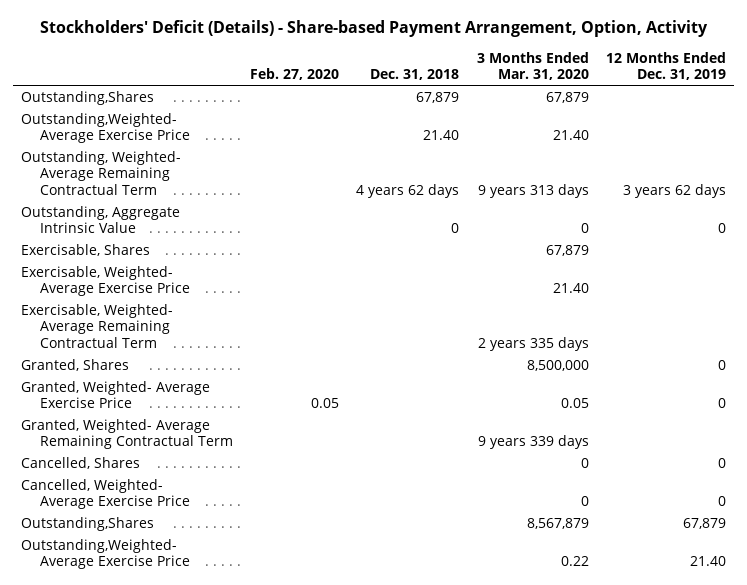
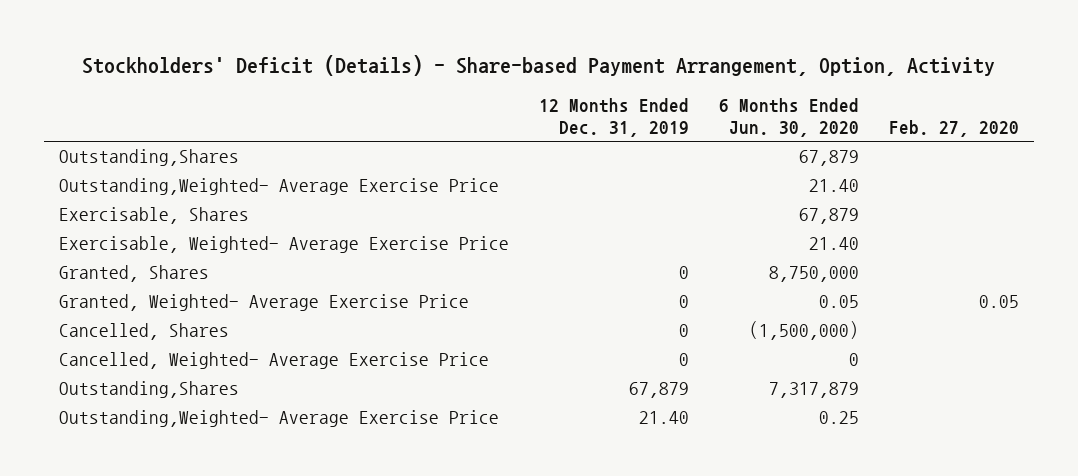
[370,68,460,80] Dec. 31, 2018 -> none
[476,51,589,80] 3 Months Ended Mar. 31, 2020 -> none
none -> [719,98,860,137] 6 Months Ended Jun. 30, 2020
[21,150,182,195] Outstanding, Weighted- Average Remaining Contractual Term -> none
[21,205,181,234] Outstanding, Aggregate Intrinsic Value -> none
[21,303,174,348] Exercisable, Weighted- Average Remaining Contractual Term -> none
[21,418,233,450] Granted, Weighted- Average Remaining Contractual Term -> none

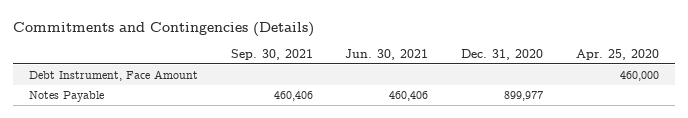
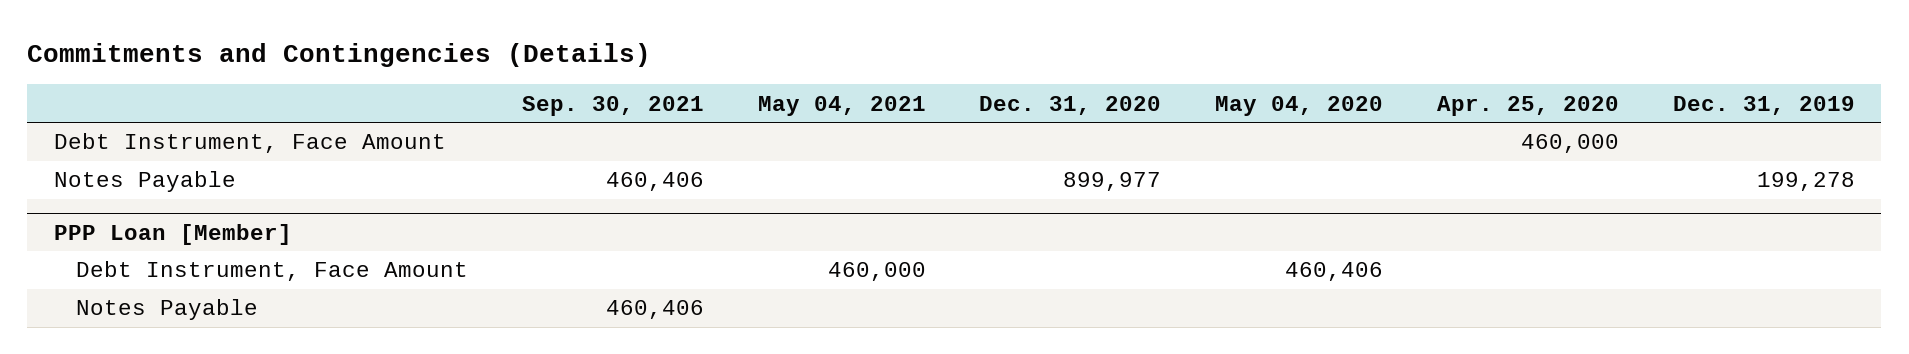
[345,48,429,60] Jun. 30, 2021 -> none
none -> [757,95,926,116] May 04, 2021
none -> [1215,95,1384,116] May 04, 2020
none -> [1672,95,1855,115] Dec. 31, 2019
none -> [54,223,293,245] PPP Loan [Member]
none -> [76,261,469,282] Debt Instrument, Face Amount
none -> [76,299,259,321] Notes Payable

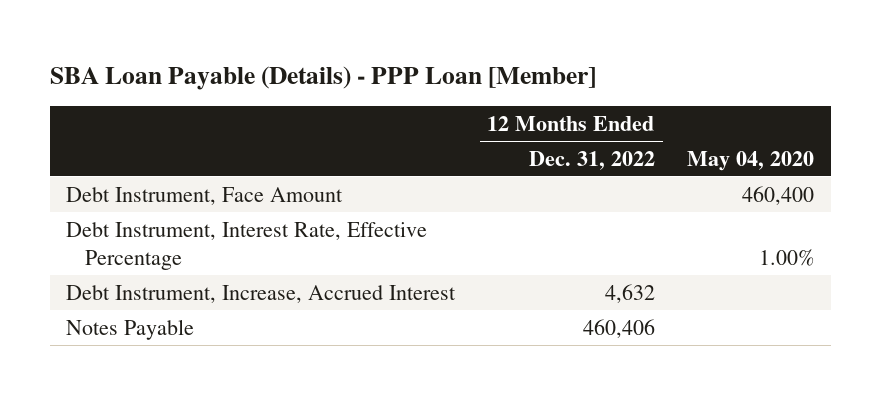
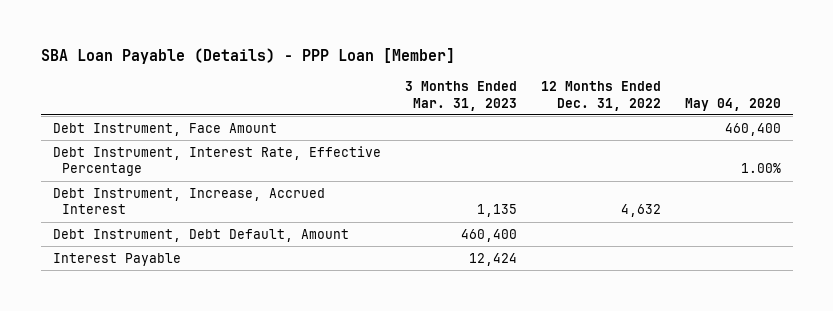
none -> [404,80,517,111] 3 Months Ended Mar. 31, 2023
[66,318,195,340] Notes Payable -> none
none -> [52,228,349,242] Debt Instrument, Debt Default, Amount
none -> [52,252,181,266] Interest Payable

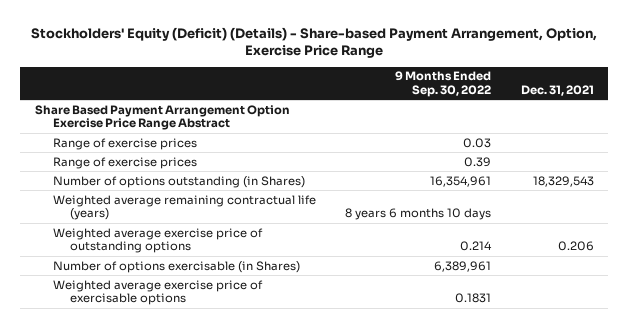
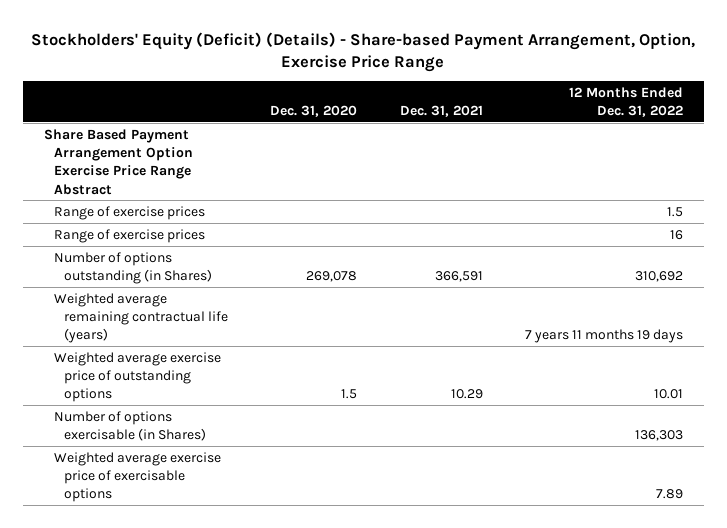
[395,71,492,97] 9 Months Ended Sep. 30, 2022 -> none
none -> [270,104,358,117] Dec. 31, 2020
none -> [569,86,684,117] 12 Months Ended Dec. 31, 2022
[532,175,594,187] 18,329,543 -> [434,271,483,283] 366,591
[557,241,594,252] 0.206 -> [450,389,483,400] 10.29

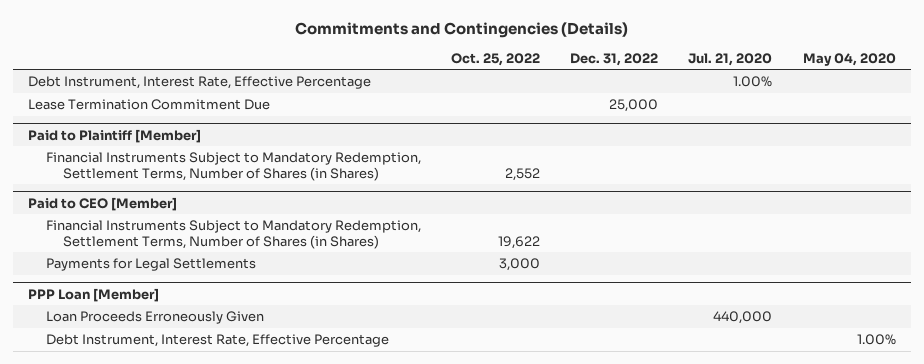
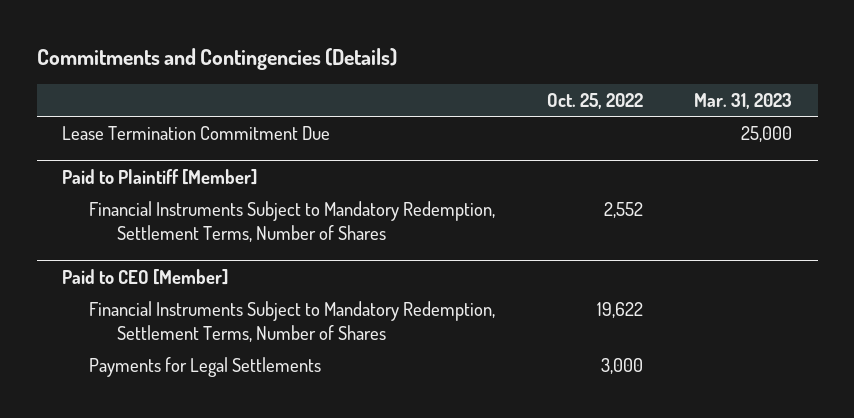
[570,52,659,66] Dec. 31, 2022 -> none
[688,52,773,66] Jul. 21, 2020 -> none
[802,52,896,66] May 04, 2020 -> none
none -> [693,92,792,109] Mar. 31, 2023
[28,76,372,90] Debt Instrument, Interest Rate, Effective Percentage -> none
[45,152,421,181] Financial Instruments Subject to Mandatory Redemption, Settlement Terms, Number of Shares (in Shares) -> [89,200,496,242] Financial Instruments Subject to Mandatory Redemption, Settlement Terms, Number of Shares
[45,220,421,249] Financial Instruments Subject to Mandatory Redemption, Settlement Terms, Number of Shares (in Shares) -> [89,300,496,342] Financial Instruments Subject to Mandatory Redemption, Settlement Terms, Number of Shares
[28,287,160,302] PPP Loan [Member] -> none
[45,311,264,325] Loan Proceeds Erroneously Given -> none
[45,334,389,348] Debt Instrument, Interest Rate, Effective Percentage -> none

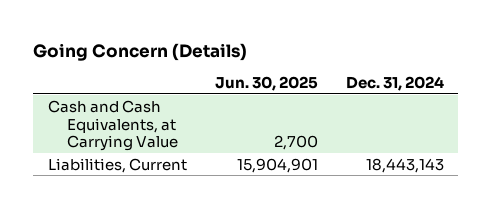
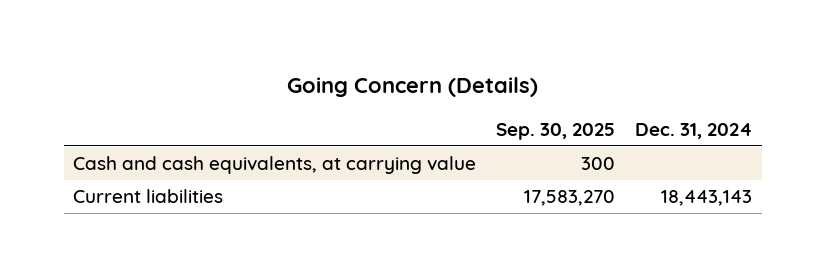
[214,75,318,91] Jun. 30, 2025 -> none
none -> [496,122,616,140] Sep. 30, 2025
[47,99,179,152] Cash and Cash Equivalents, at Carrying Value -> [73,156,477,175] Cash and cash equivalents, at carrying value
[47,157,187,173] Liabilities, Current -> [73,189,224,204] Current liabilities

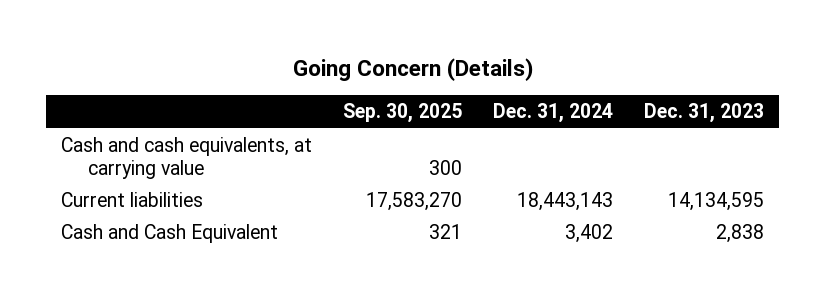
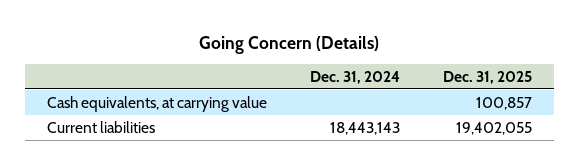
[343,103,463,124] Sep. 30, 2025 -> none
[644,103,765,124] Dec. 31, 2023 -> none
none -> [443,70,533,84] Dec. 31, 2025
[61,136,313,179] Cash and cash equivalents, at carrying value -> [46,95,267,112] Cash equivalents, at carrying value
[61,223,279,243] Cash and Cash Equivalent -> none

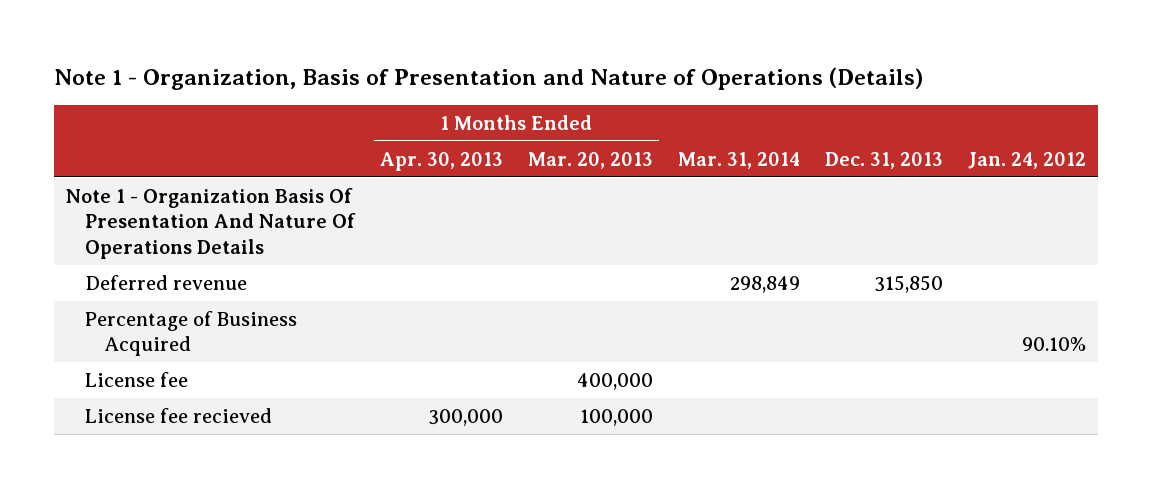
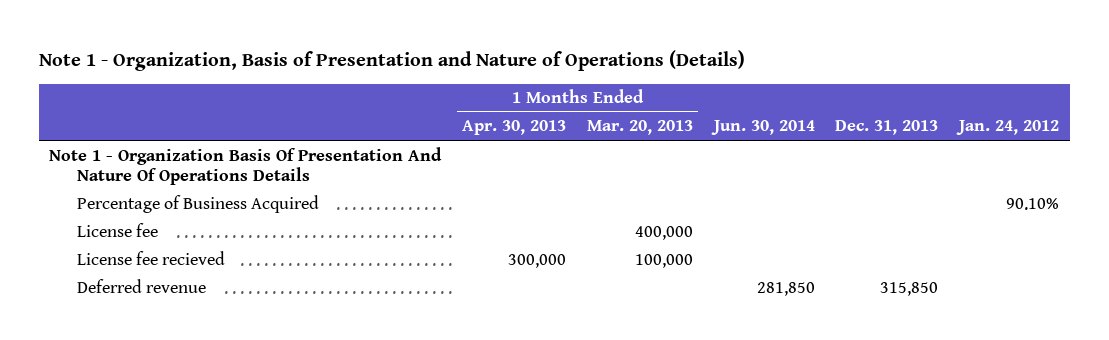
[677,151,800,169] Mar. 31, 2014 -> none
none -> [710,120,815,136] Jun. 30, 2014
[85,274,248,290] Deferred revenue -> [77,278,207,293] Deferred revenue

